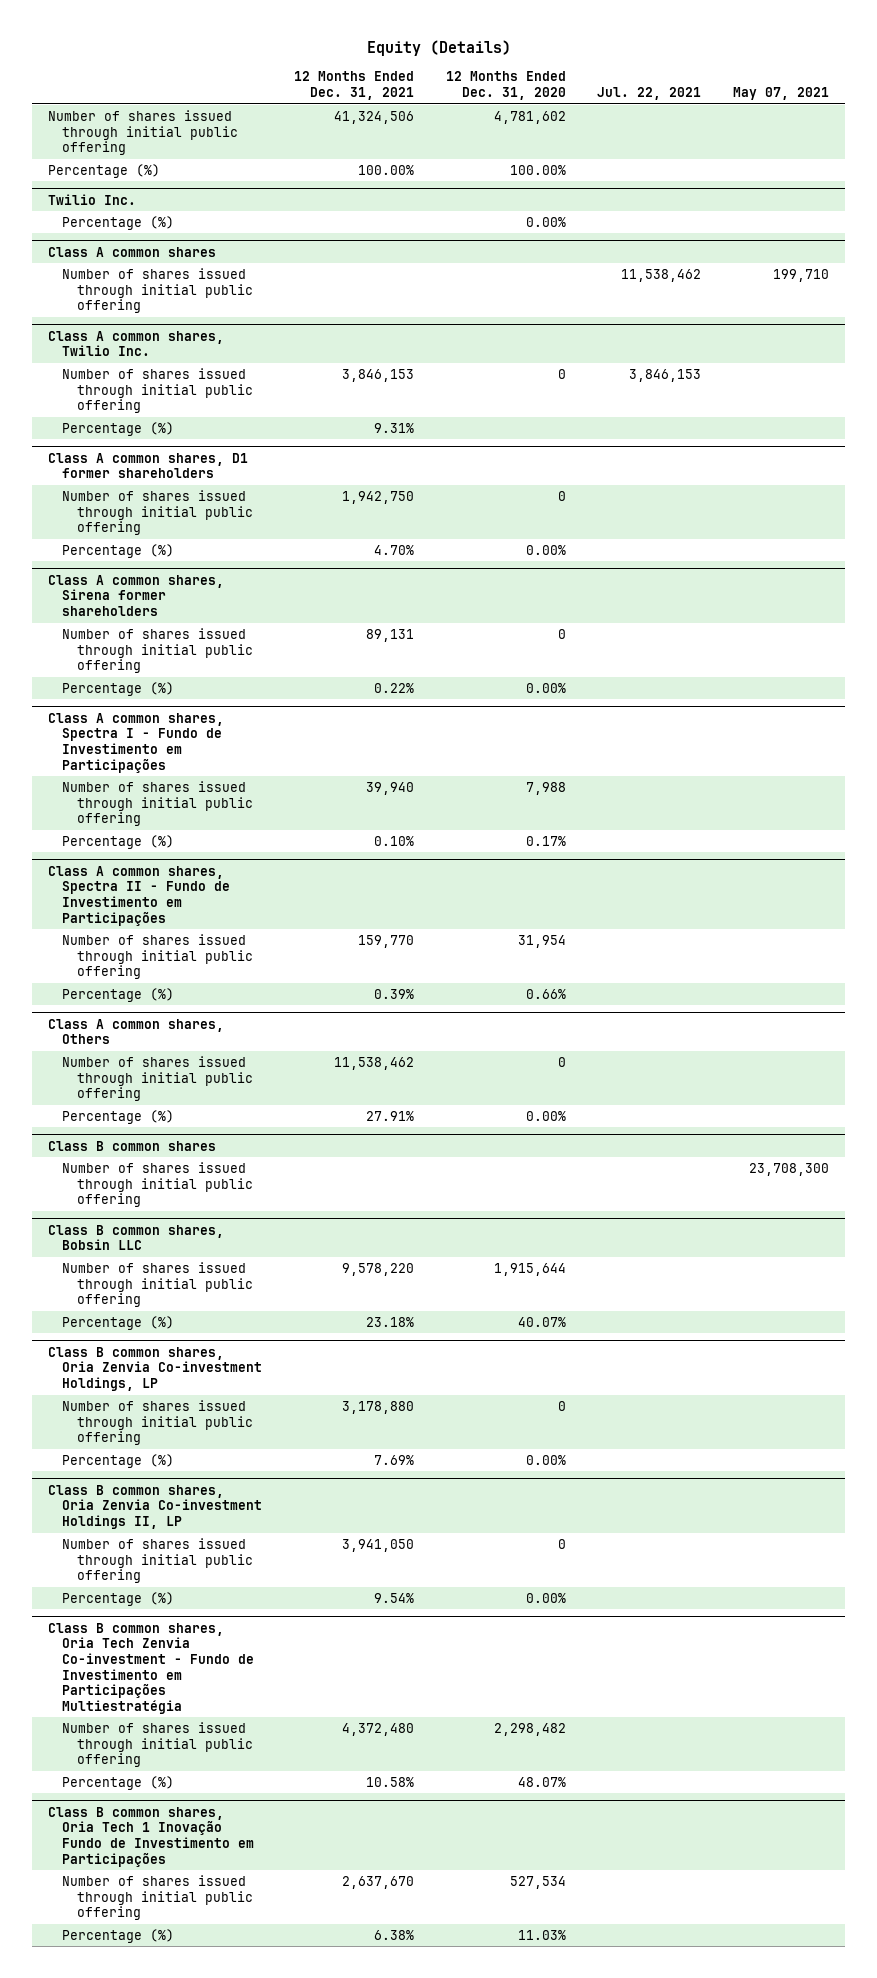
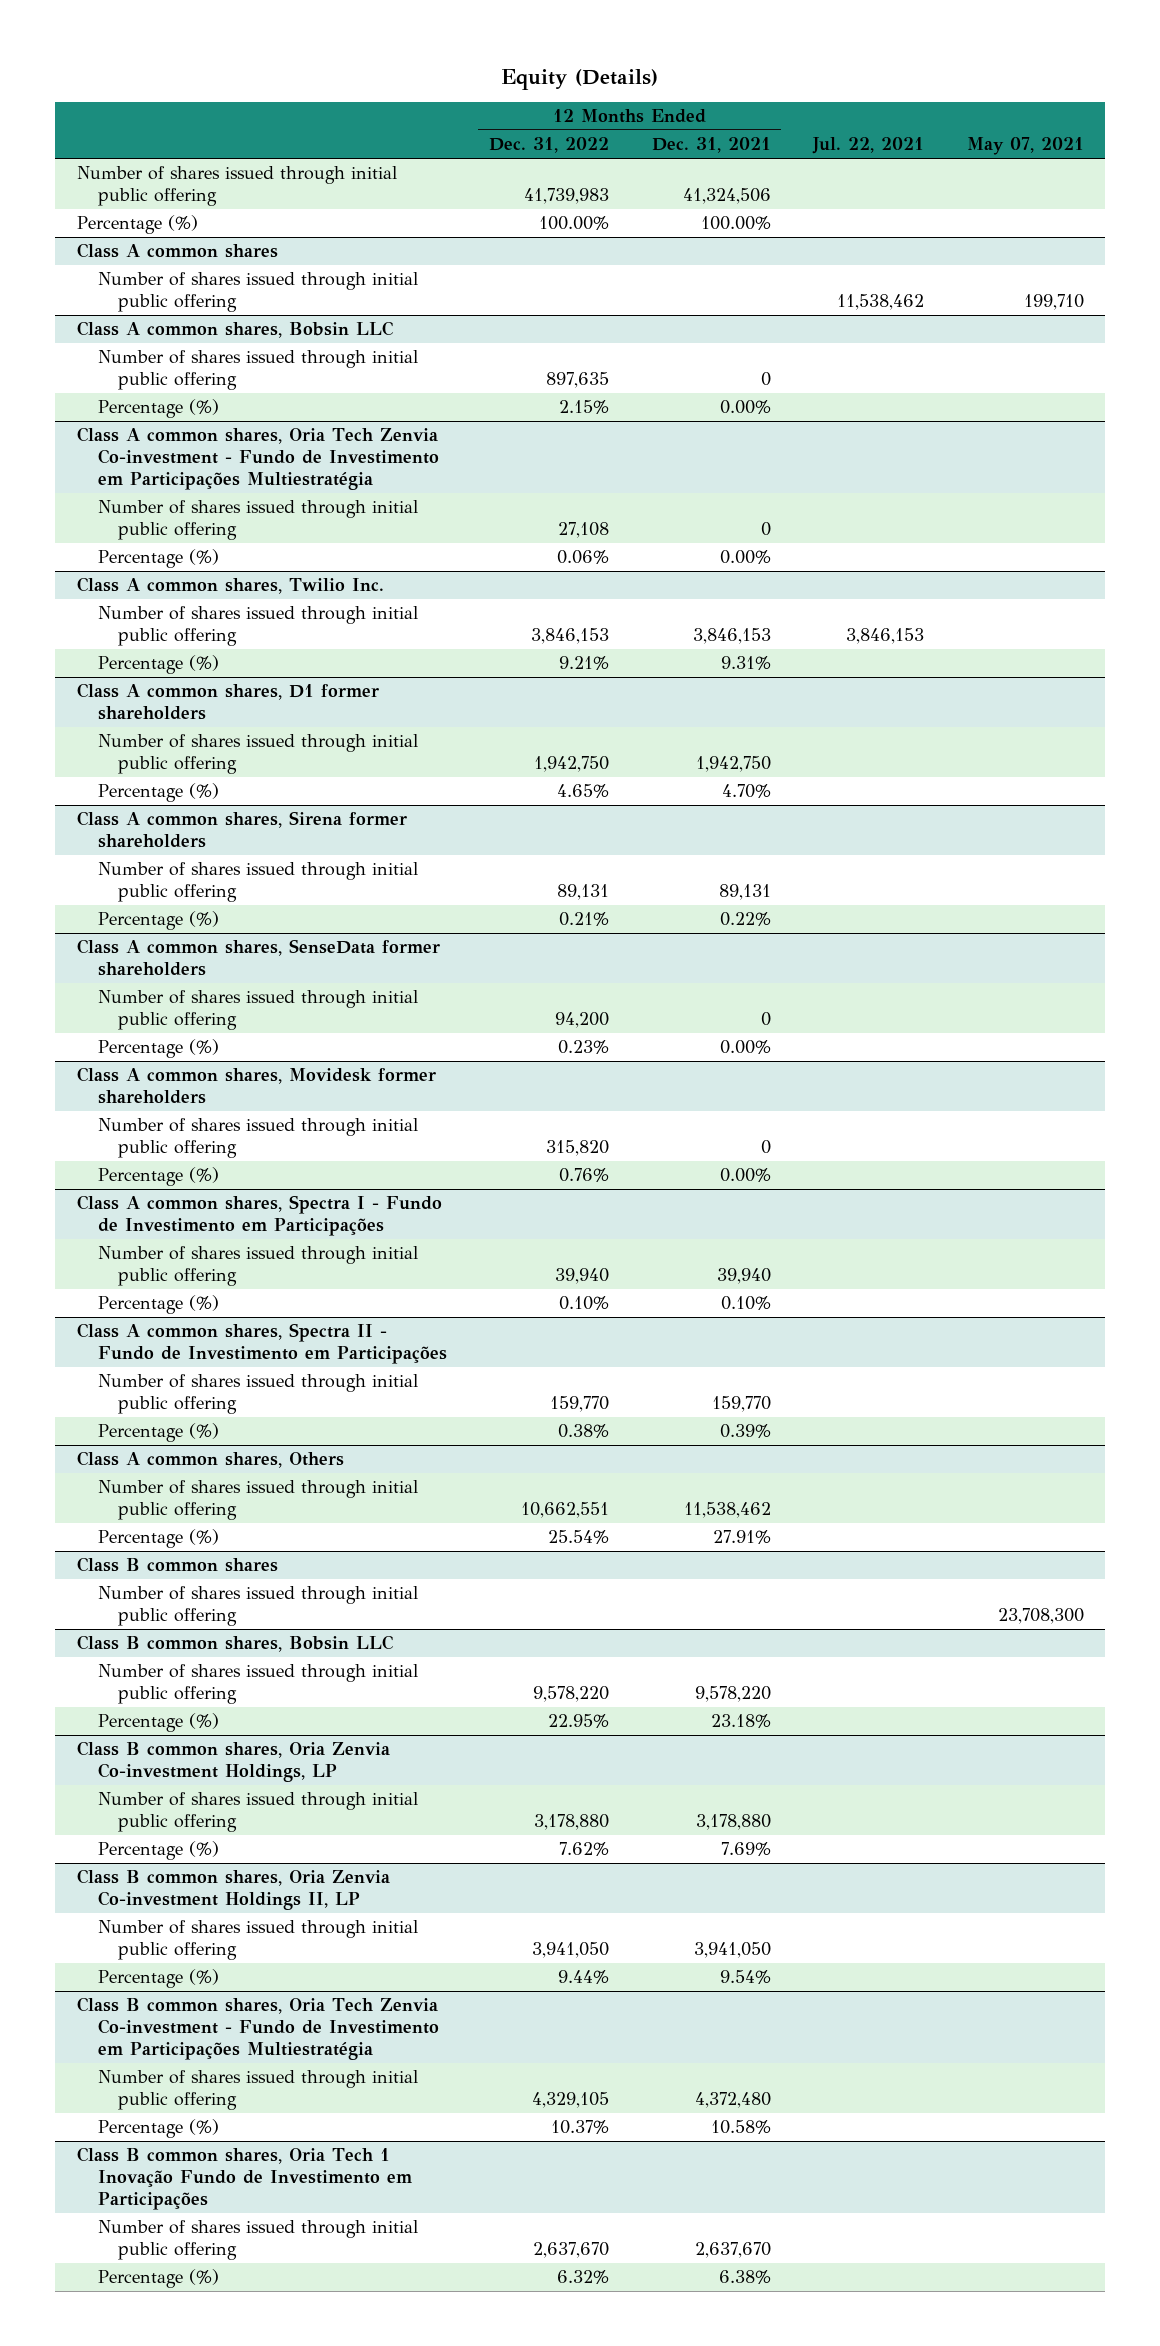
[445,71,566,101] 12 Months Ended Dec. 31, 2020 -> none
none -> [489,137,610,154] Dec. 31, 2022
[48,193,137,205] Twilio Inc. -> none
[62,215,175,230] Percentage (%) -> none
none -> [76,321,394,339] Class A common shares, Bobsin LLC
none -> [97,350,418,391] Number of shares issued through initial public offering
none -> [97,399,219,419] Percentage (%)
none -> [76,427,439,490] Class A common shares, Oria Tech Zenvia Co-investment - Fundo de Investimento em Participações Multiestratégia
none -> [97,500,418,541] Number of shares issued through initial public offering
none -> [97,549,219,569] Percentage (%)
none -> [76,939,440,977] Class A common shares, SenseData former shareholders
none -> [97,990,418,1031] Number of shares issued through initial public offering
none -> [97,1039,219,1059] Percentage (%)
none -> [76,1067,436,1105] Class A common shares, Movidesk former shareholders
none -> [97,1118,418,1159] Number of shares issued through initial public offering
none -> [97,1167,219,1187] Percentage (%)

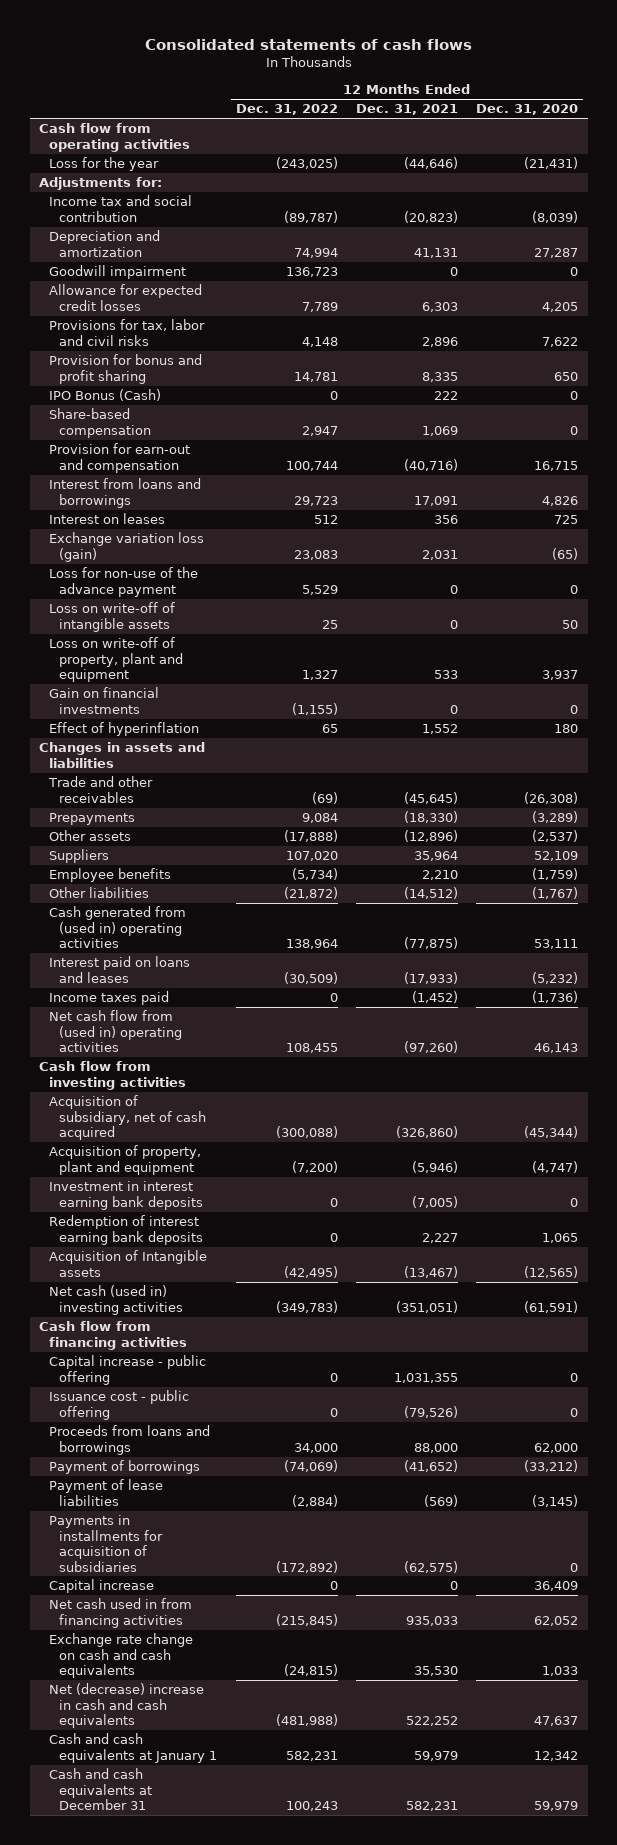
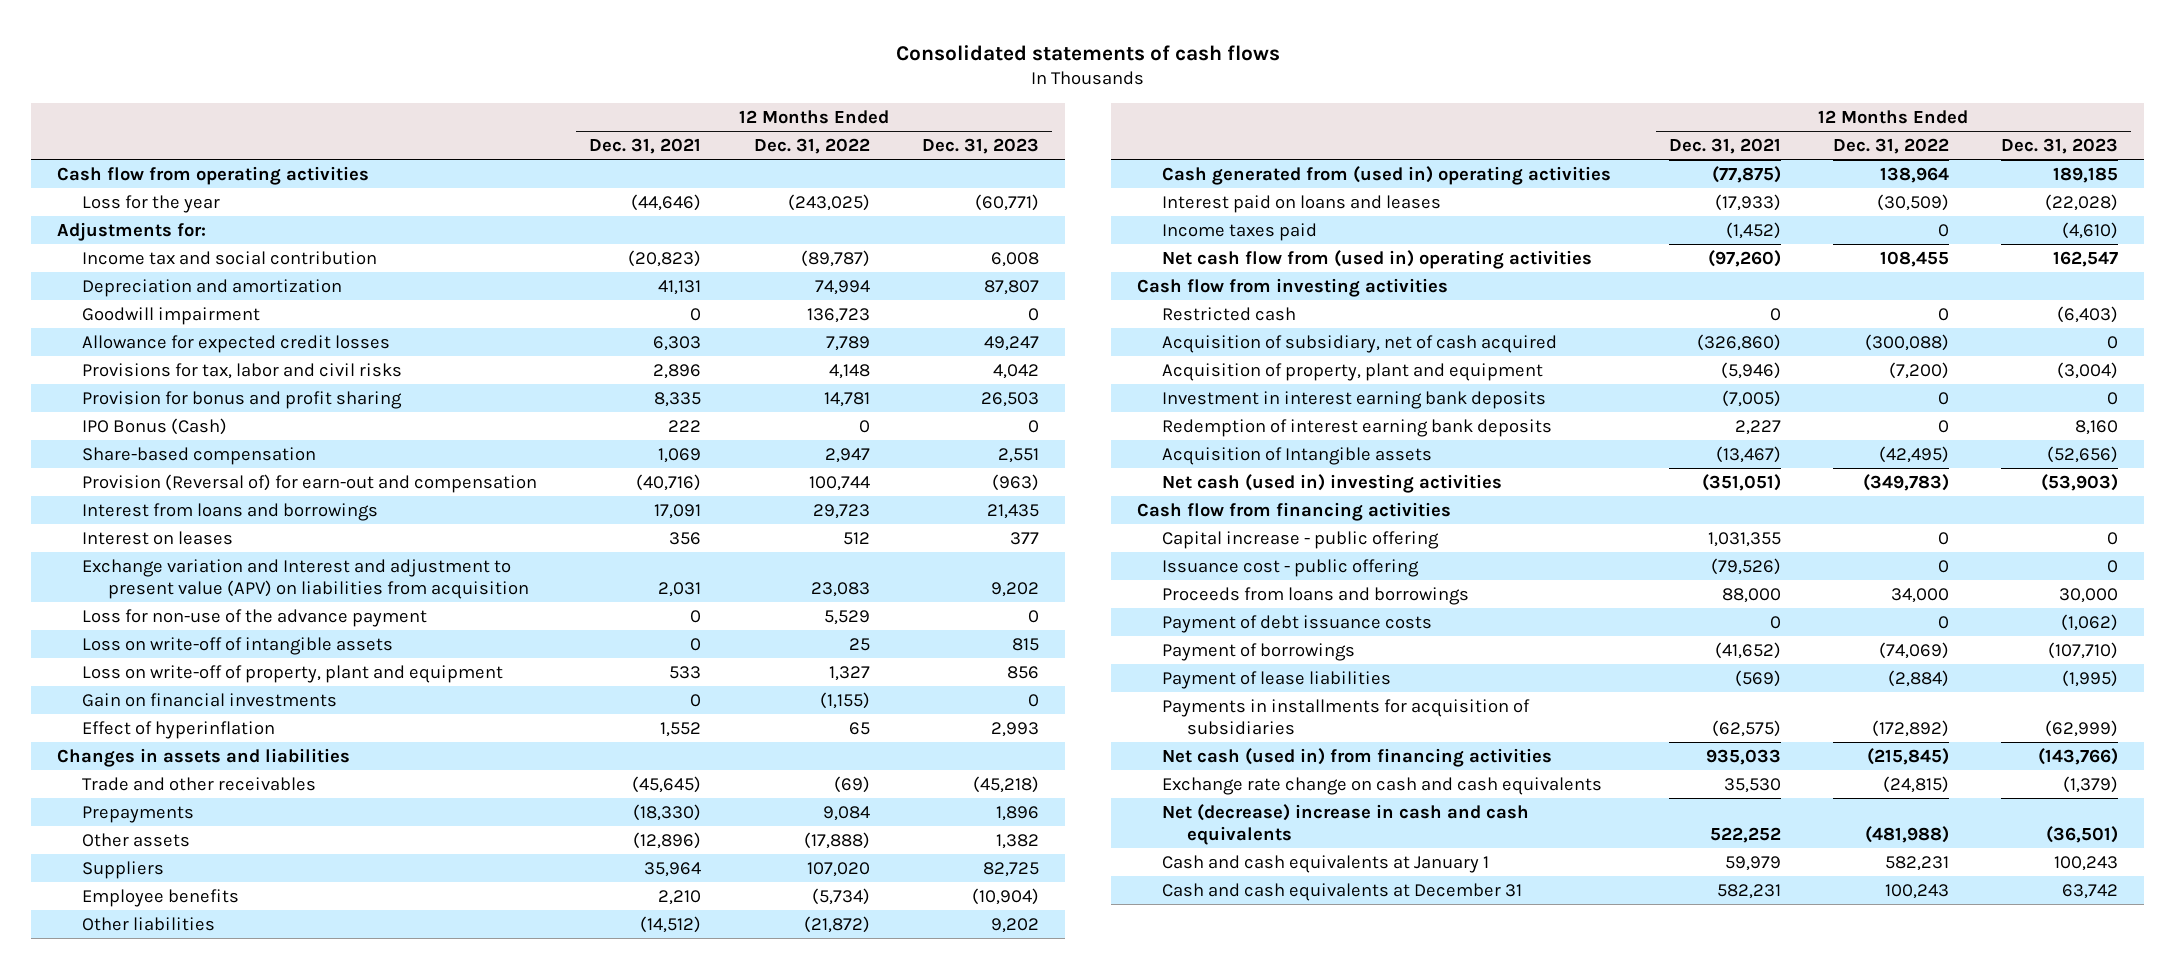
[476,104,579,116] Dec. 31, 2020 -> none
none -> [921,138,1039,155] Dec. 31, 2023
[49,443,191,473] Provision for earn-out and compensation -> [82,473,538,493] Provision (Reversal of) for earn-out and compensation
[49,532,205,562] Exchange variation loss (gain) -> [82,558,529,599] Exchange variation and Interest and adjustment to present value (APV) on liabilities from acquisition
none -> [1161,306,1296,321] Restricted cash
none -> [1161,614,1432,633] Payment of debt issuance costs
[49,1579,155,1594] Capital increase -> none
[49,1598,193,1628] Net cash used in from financing activities -> [1161,747,1552,767] Net cash (used in) from financing activities

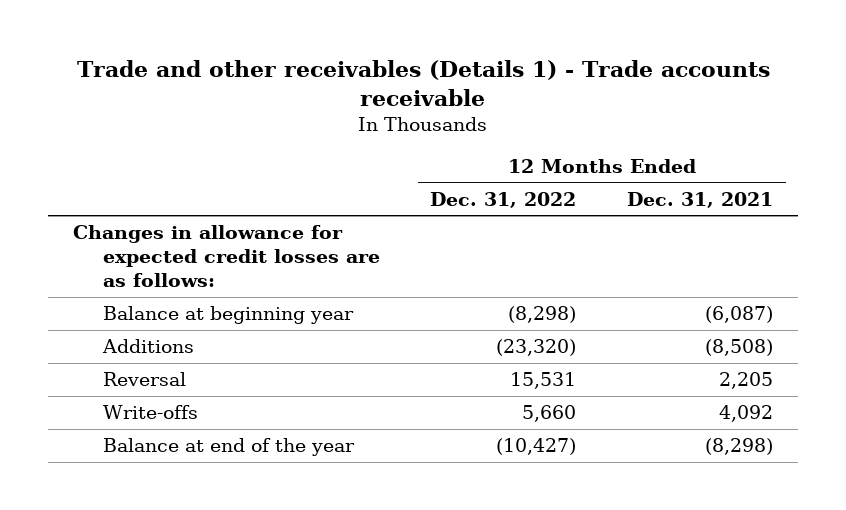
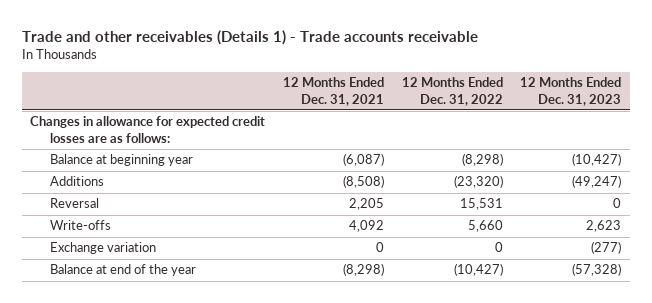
none -> [520,77,622,106] 12 Months Ended Dec. 31, 2023
none -> [49,242,156,255] Exchange variation

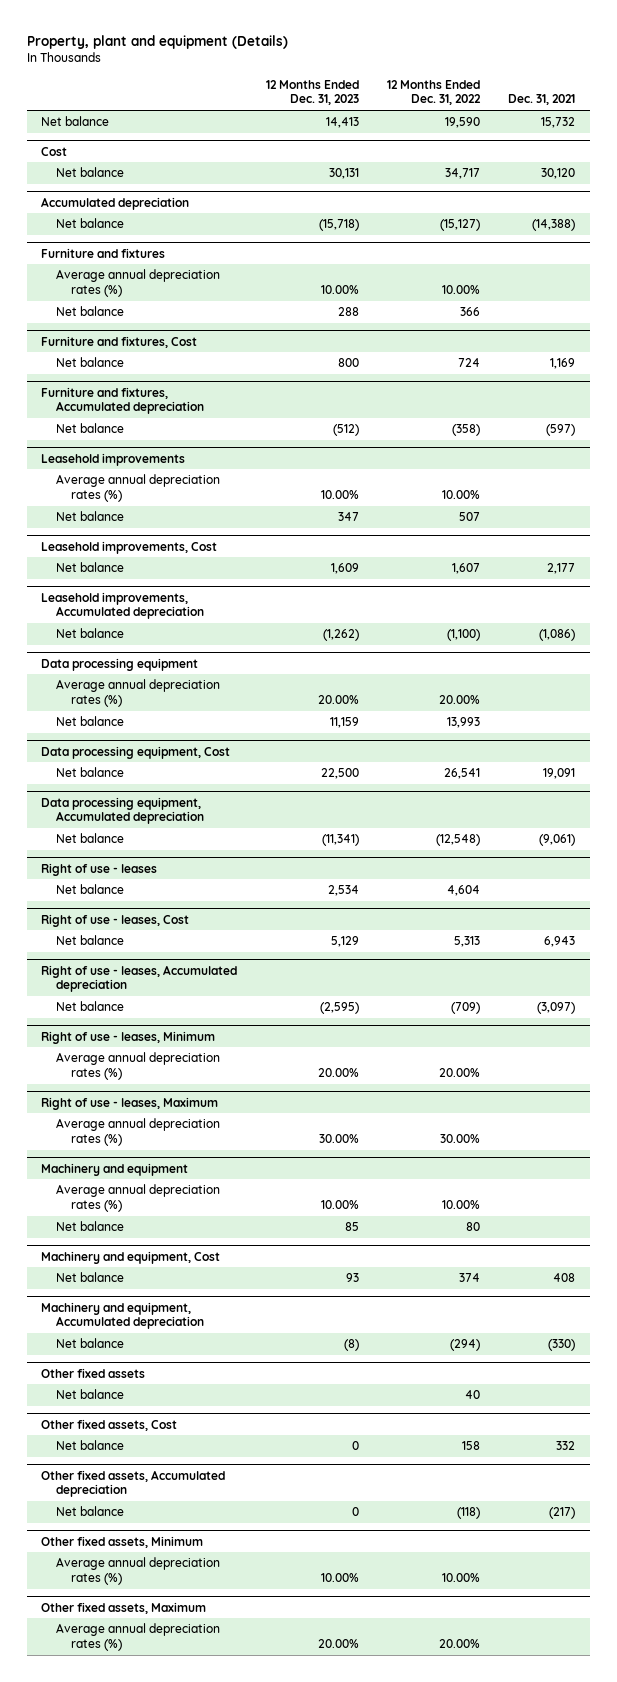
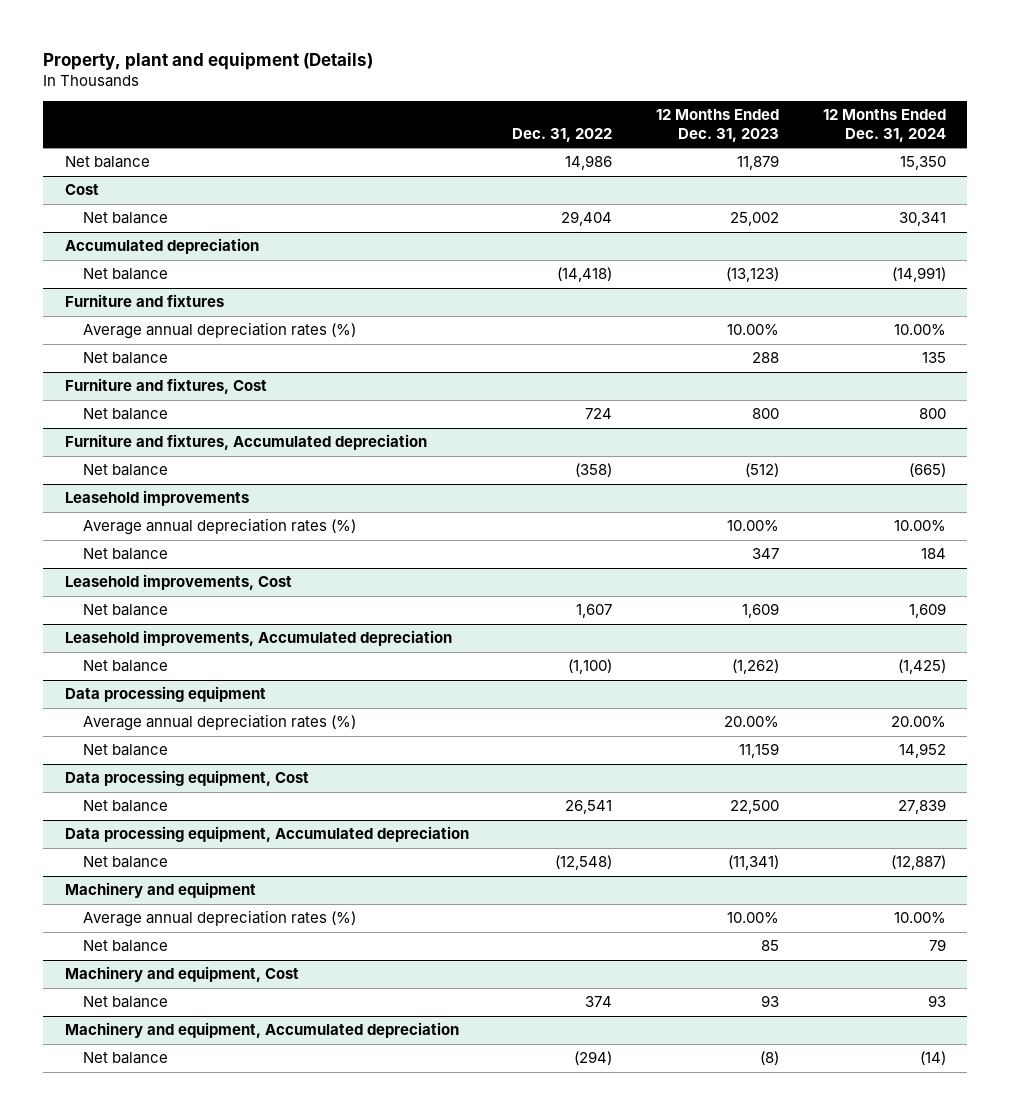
[387,79,482,106] 12 Months Ended Dec. 31, 2022 -> none
[508,94,576,106] Dec. 31, 2021 -> none
none -> [512,128,613,143] Dec. 31, 2022
none -> [822,109,946,143] 12 Months Ended Dec. 31, 2024
[325,117,359,129] 14,413 -> [737,155,780,171] 11,879
[328,168,359,180] 30,131 -> [730,212,780,227] 25,002
[318,219,359,232] (15,718) -> [726,267,780,283] (13,123)
[41,862,158,876] Right of use - leases -> none
[56,884,125,895] Net balance -> none
[41,913,190,927] Right of use - leases, Cost -> none
[56,935,125,946] Net balance -> none
[41,964,238,992] Right of use - leases, Accumulated depreciation -> none
[56,1001,125,1012] Net balance -> none
[41,1030,216,1044] Right of use - leases, Minimum -> none
[56,1052,221,1080] Average annual depreciation rates (%) -> none
[41,1096,219,1110] Right of use - leases, Maximum -> none
[56,1118,221,1146] Average annual depreciation rates (%) -> none
[41,1367,146,1378] Other fixed assets -> none
[56,1389,125,1400] Net balance -> none
[41,1418,178,1431] Other fixed assets, Cost -> none
[56,1440,125,1451] Net balance -> none
[41,1469,226,1497] Other fixed assets, Accumulated depreciation -> none
[56,1506,125,1517] Net balance -> none
[41,1535,204,1548] Other fixed assets, Minimum -> none
[56,1557,221,1585] Average annual depreciation rates (%) -> none
[41,1601,207,1614] Other fixed assets, Maximum -> none
[56,1623,221,1651] Average annual depreciation rates (%) -> none

